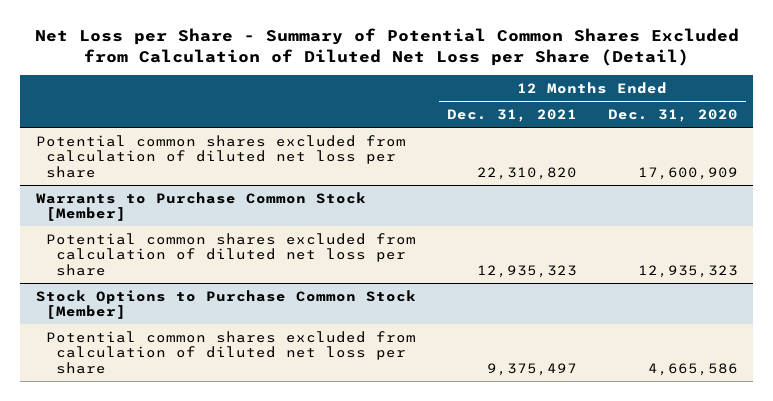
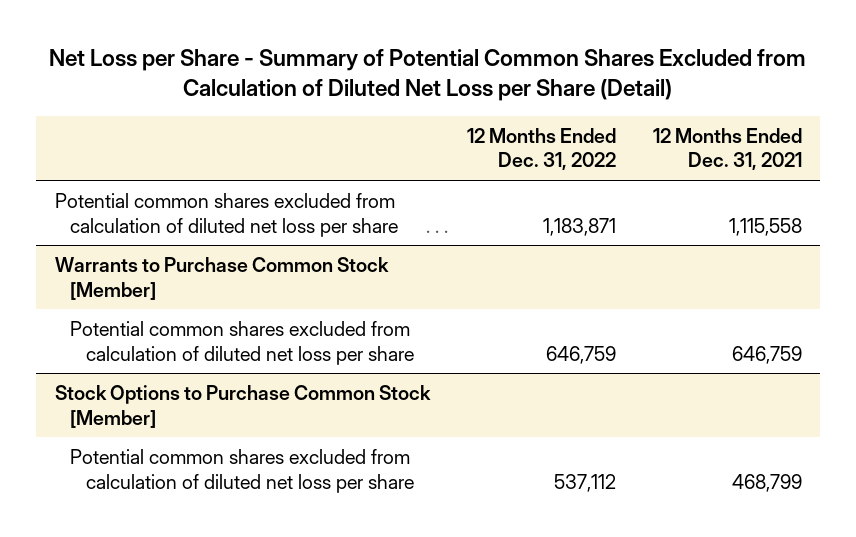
[607,108,738,122] Dec. 31, 2020 -> none
none -> [466,127,616,171] 12 Months Ended Dec. 31, 2022
[476,166,577,180] 22,310,820 -> [728,217,802,236] 1,115,558
[476,264,577,278] 12,935,323 -> [731,345,802,364] 646,759
[486,362,577,376] 9,375,497 -> [731,473,802,492] 468,799

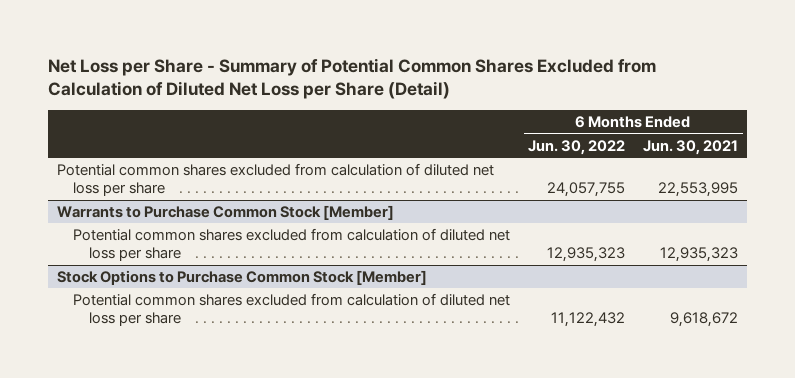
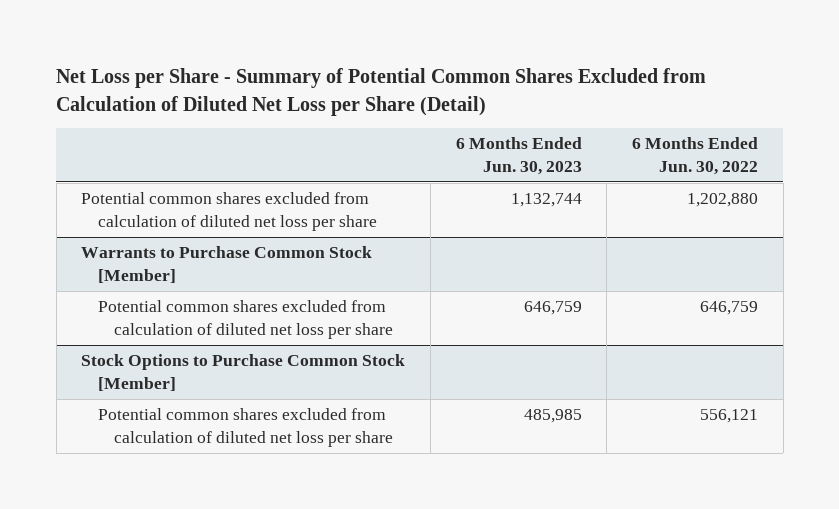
[643,139,739,155] Jun. 30, 2021 -> none
none -> [455,137,582,175] 6 Months Ended Jun. 30, 2023
[547,182,626,198] 24,057,755 -> [687,193,759,208] 1,202,880
[547,247,626,263] 12,935,323 -> [700,301,759,316] 646,759
[551,312,626,328] 11,122,432 -> [700,409,759,424] 556,121

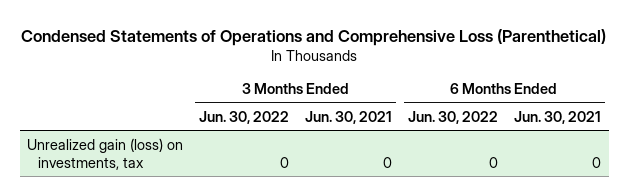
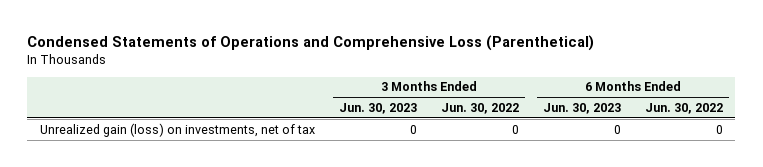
[305,110,393,124] Jun. 30, 2021 -> none
[513,110,601,124] Jun. 30, 2021 -> none
none -> [338,103,417,115] Jun. 30, 2023
none -> [543,103,622,115] Jun. 30, 2023
[27,137,184,170] Unrealized gain (loss) on investments, tax -> [39,122,315,137] Unrealized gain (loss) on investments, net of tax

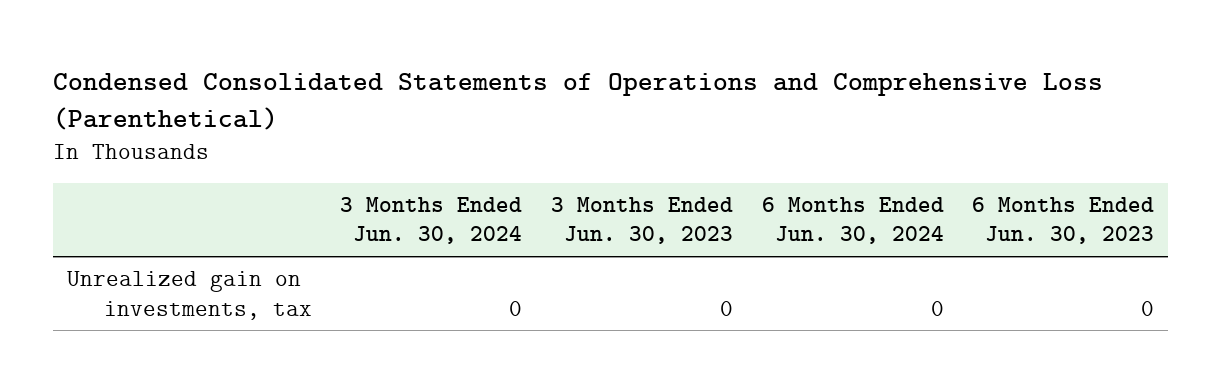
[27,35,595,52] Condensed Statements of Operations and Comprehensive Loss (Parenthetical) -> [53,73,1104,130] Condensed Consolidated Statements of Operations and Comprehensive Loss (Parenthetical)
[440,103,519,115] Jun. 30, 2022 -> none
[645,103,724,115] Jun. 30, 2022 -> none
none -> [340,196,523,245] 3 Months Ended Jun. 30, 2024
none -> [761,196,944,245] 6 Months Ended Jun. 30, 2024
[39,122,315,137] Unrealized gain (loss) on investments, net of tax -> [67,271,312,320] Unrealized gain on investments, tax

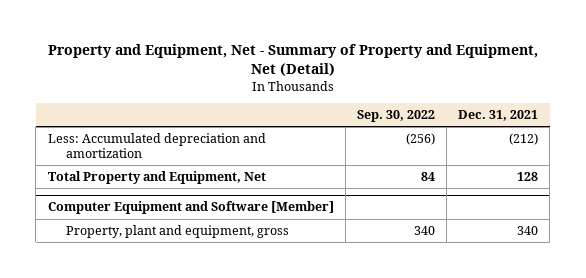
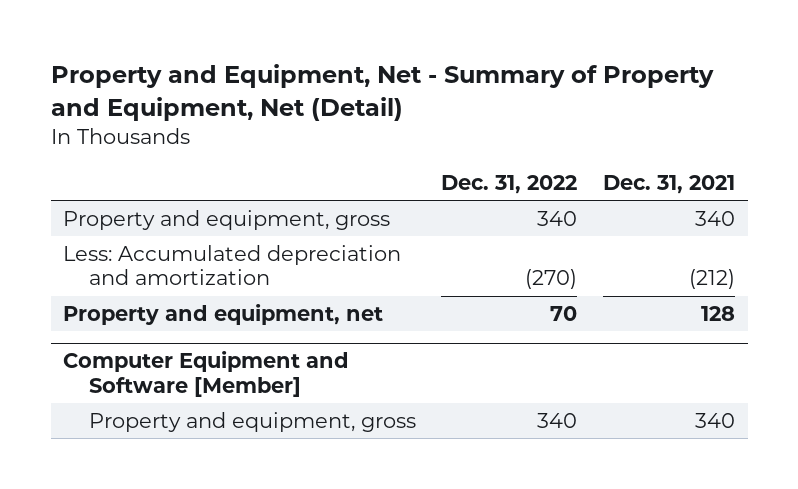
[356,110,435,123] Sep. 30, 2022 -> none
none -> [441,174,578,194] Dec. 31, 2022
none -> [63,209,391,230] Property and equipment, gross
[47,171,266,185] Total Property and Equipment, Net -> [63,303,384,325] Property and equipment, net
[66,225,290,239] Property, plant and equipment, gross -> [88,411,416,432] Property and equipment, gross

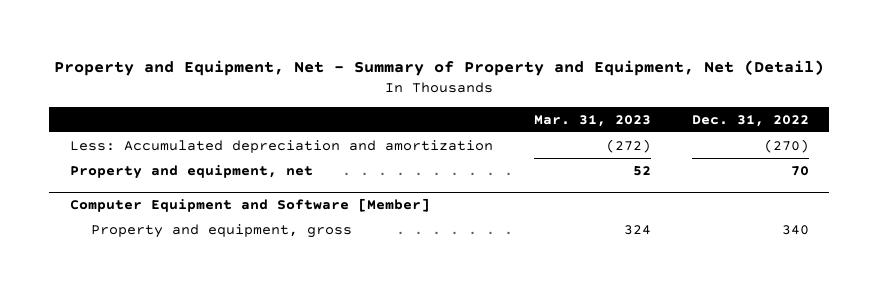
[602,174,735,194] Dec. 31, 2021 -> none
none -> [533,114,651,127] Mar. 31, 2023
[63,209,391,230] Property and equipment, gross -> none

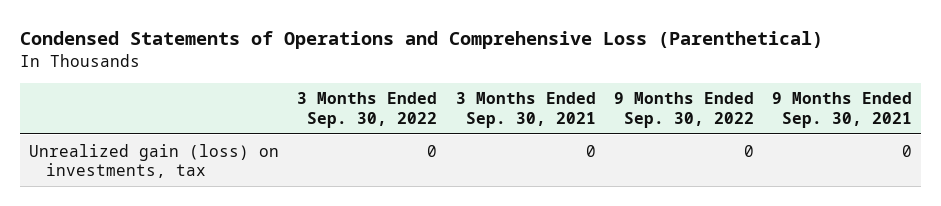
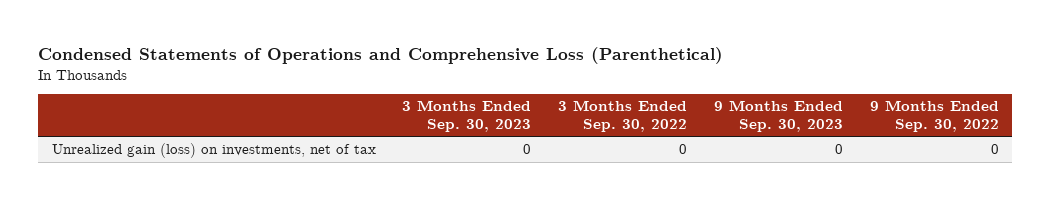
[455,92,596,128] 3 Months Ended Sep. 30, 2021 -> none
[771,92,912,128] 9 Months Ended Sep. 30, 2021 -> none
none -> [402,99,532,132] 3 Months Ended Sep. 30, 2023
none -> [714,99,844,132] 9 Months Ended Sep. 30, 2023
[29,143,280,178] Unrealized gain (loss) on investments, tax -> [51,143,376,159] Unrealized gain (loss) on investments, net of tax

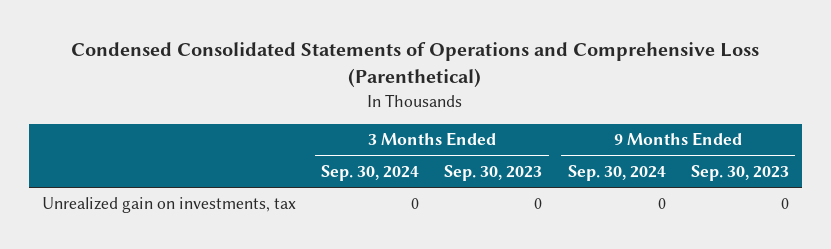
[38,47,724,65] Condensed Statements of Operations and Comprehensive Loss (Parenthetical) -> [71,42,760,89] Condensed Consolidated Statements of Operations and Comprehensive Loss (Parenthetical)
[558,99,688,132] 3 Months Ended Sep. 30, 2022 -> none
[869,99,999,132] 9 Months Ended Sep. 30, 2022 -> none
none -> [321,165,420,182] Sep. 30, 2024
none -> [567,165,666,182] Sep. 30, 2024
[51,143,376,159] Unrealized gain (loss) on investments, net of tax -> [41,197,296,214] Unrealized gain on investments, tax

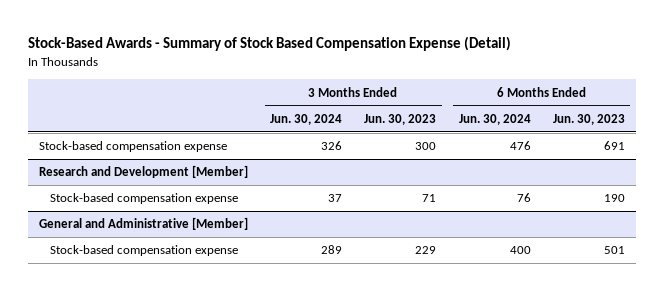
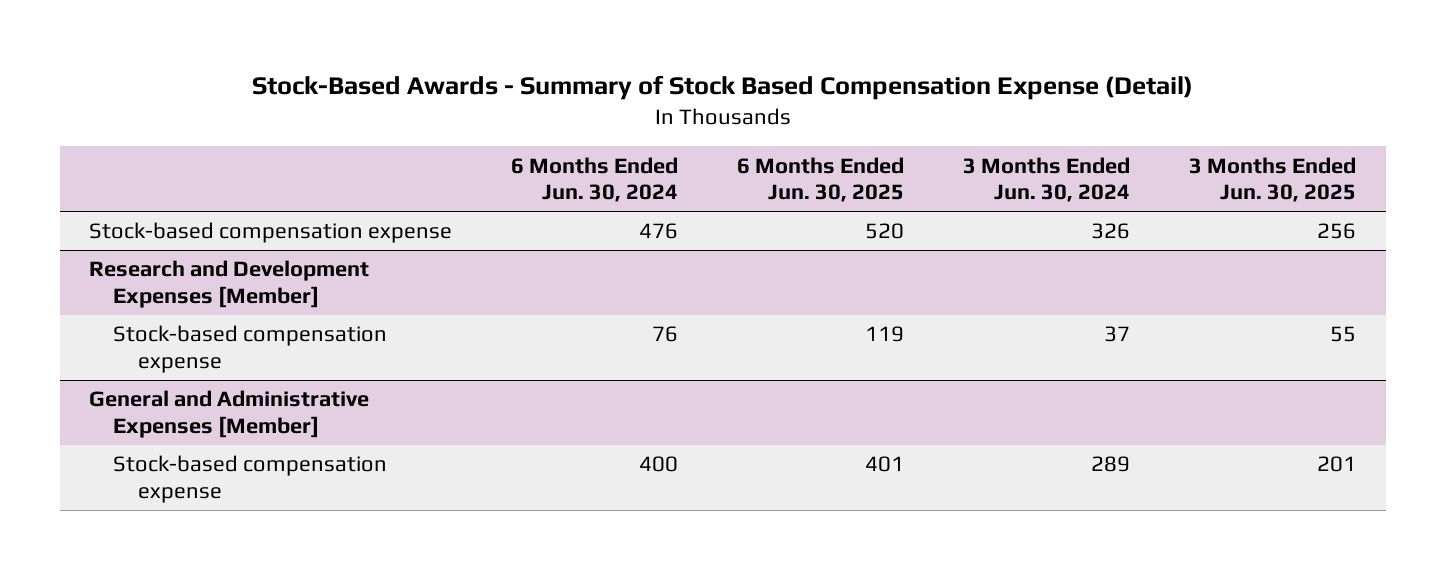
[364,113,437,125] Jun. 30, 2023 -> none
[552,113,625,125] Jun. 30, 2023 -> none
none -> [737,156,905,203] 6 Months Ended Jun. 30, 2025
none -> [1189,156,1357,203] 3 Months Ended Jun. 30, 2025
[39,165,249,179] Research and Development [Member] -> [89,260,370,309] Research and Development Expenses [Member]
[39,217,249,231] General and Administrative [Member] -> [89,390,370,439] General and Administrative Expenses [Member]

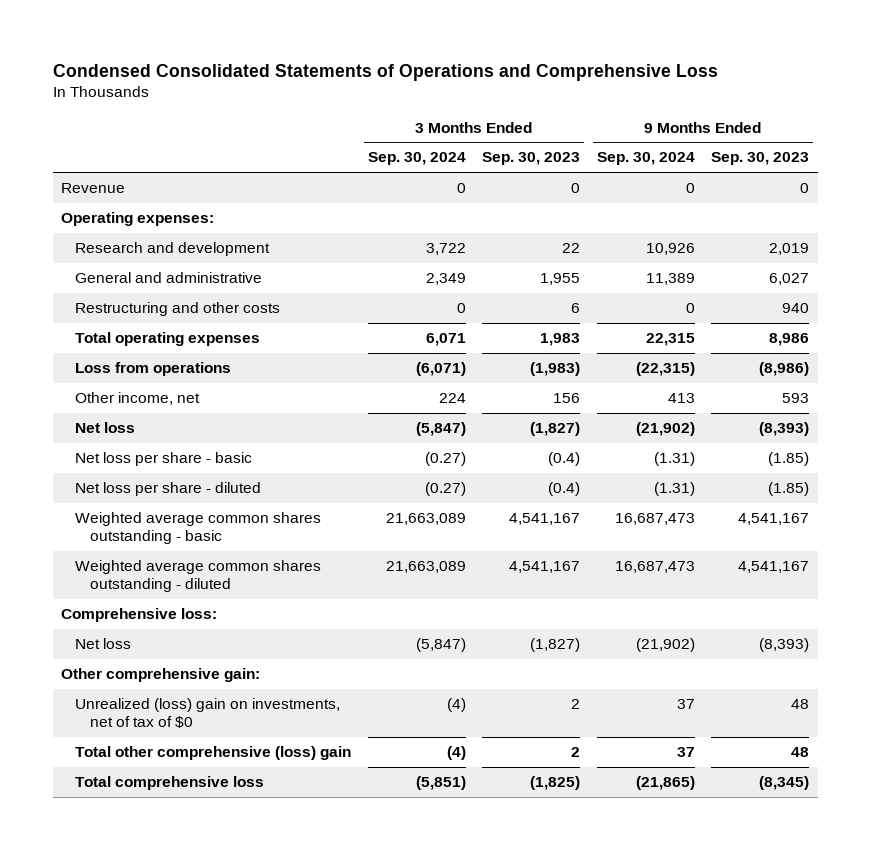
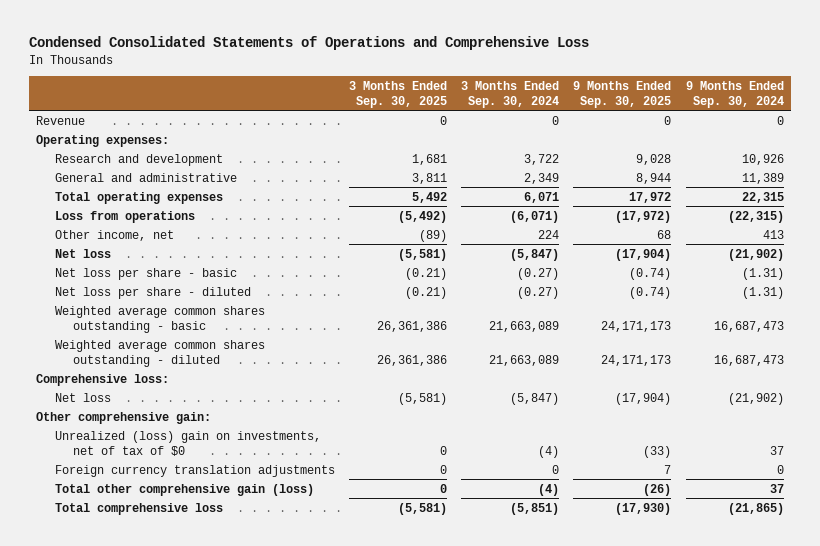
[482,152,581,166] Sep. 30, 2023 -> none
[711,152,810,166] Sep. 30, 2023 -> none
none -> [348,80,447,108] 3 Months Ended Sep. 30, 2025
none -> [573,80,672,108] 9 Months Ended Sep. 30, 2025
[75,302,281,317] Restructuring and other costs -> none
none -> [54,464,335,477] Foreign currency translation adjustments
[75,746,352,761] Total other comprehensive (loss) gain -> [54,483,314,496] Total other comprehensive gain (loss)

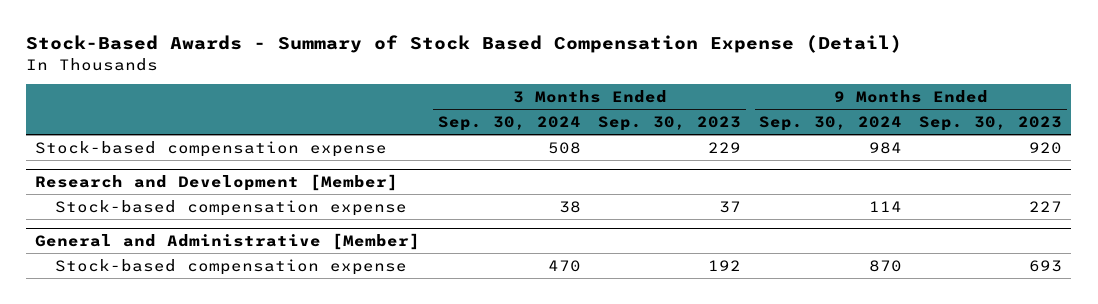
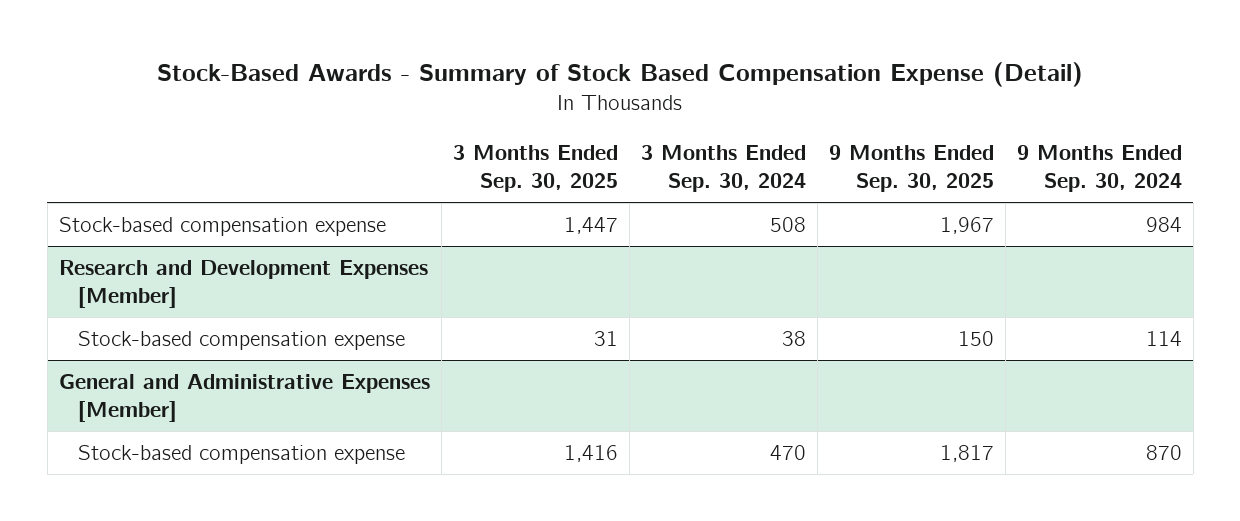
[598,115,742,131] Sep. 30, 2023 -> none
[919,115,1063,131] Sep. 30, 2023 -> none
none -> [452,145,618,193] 3 Months Ended Sep. 30, 2025
none -> [828,145,994,193] 9 Months Ended Sep. 30, 2025
[35,173,399,191] Research and Development [Member] -> [58,259,428,308] Research and Development Expenses [Member]
[35,232,421,250] General and Administrative [Member] -> [58,373,430,422] General and Administrative Expenses [Member]

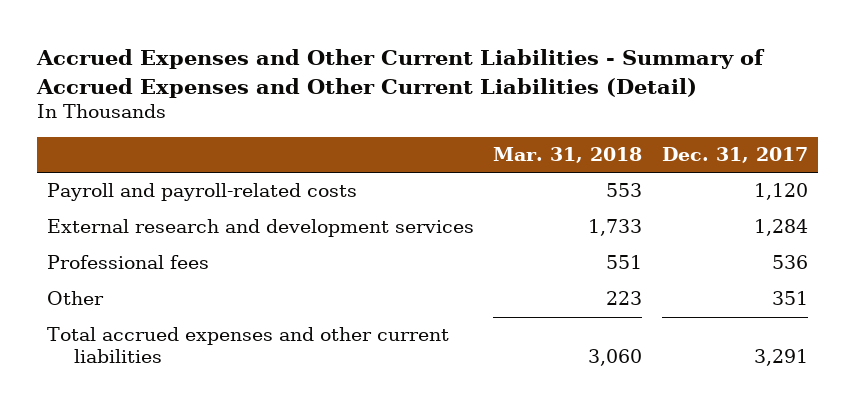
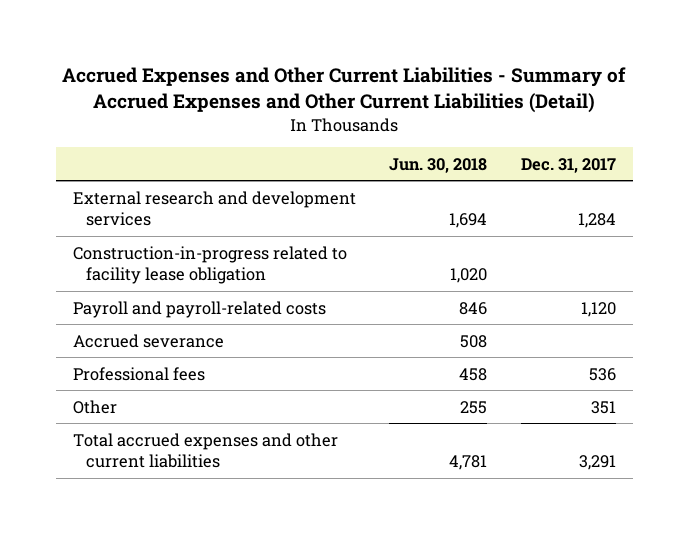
[493,147,643,164] Mar. 31, 2018 -> none
none -> [389,157,488,173] Jun. 30, 2018
none -> [72,245,347,285] Construction-in-progress related to facility lease obligation
[46,183,357,202] Payroll and payroll-related costs -> [72,300,326,318] Payroll and payroll-related costs
none -> [72,333,224,348] Accrued severance

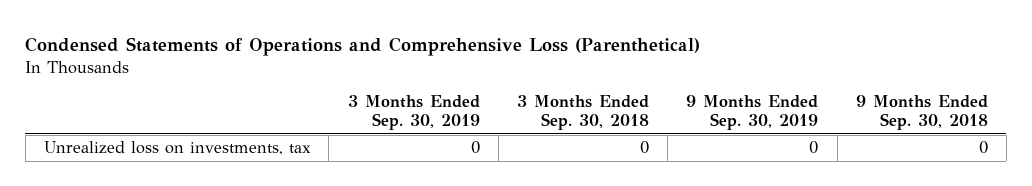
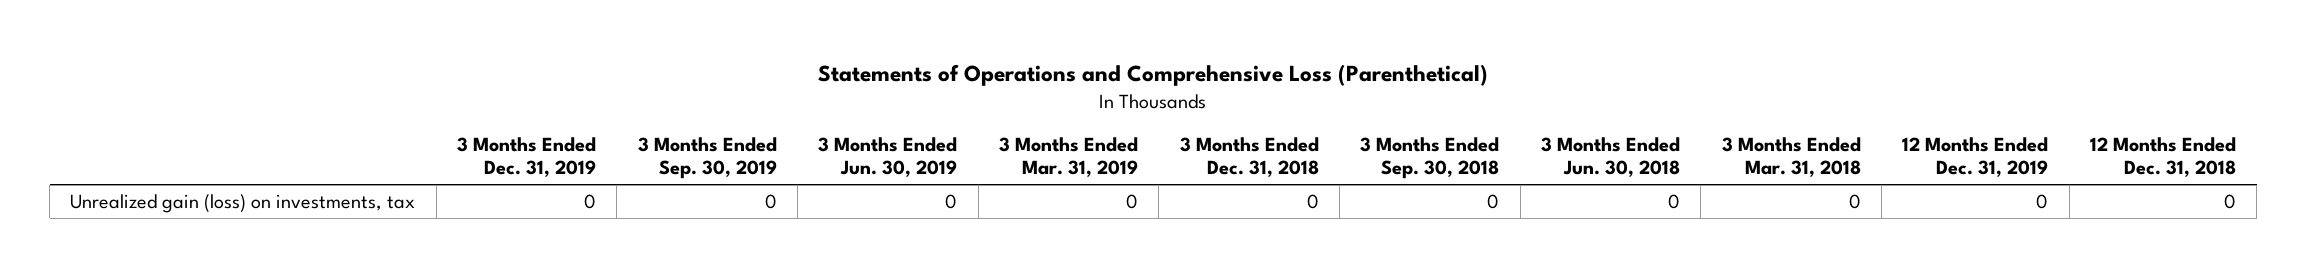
[25,36,701,56] Condensed Statements of Operations and Comprehensive Loss (Parenthetical) -> [818,63,1489,86] Statements of Operations and Comprehensive Loss (Parenthetical)
[686,95,819,131] 9 Months Ended Sep. 30, 2019 -> none
[855,95,988,131] 9 Months Ended Sep. 30, 2018 -> none
none -> [457,136,597,178] 3 Months Ended Dec. 31, 2019
none -> [818,136,958,178] 3 Months Ended Jun. 30, 2019
none -> [998,136,1138,178] 3 Months Ended Mar. 31, 2019
none -> [1179,136,1319,178] 3 Months Ended Dec. 31, 2018
none -> [1540,136,1680,178] 3 Months Ended Jun. 30, 2018
none -> [1721,136,1861,178] 3 Months Ended Mar. 31, 2018
none -> [1902,136,2049,178] 12 Months Ended Dec. 31, 2019
none -> [2089,136,2236,178] 12 Months Ended Dec. 31, 2018
[44,141,312,156] Unrealized loss on investments, tax -> [70,194,416,214] Unrealized gain (loss) on investments, tax

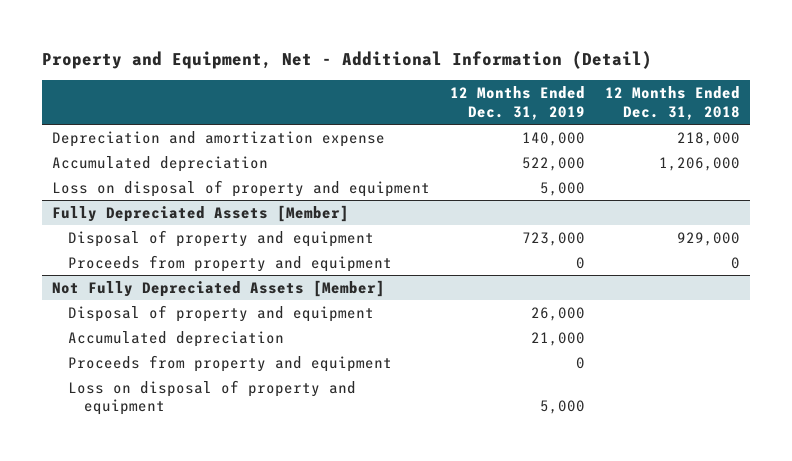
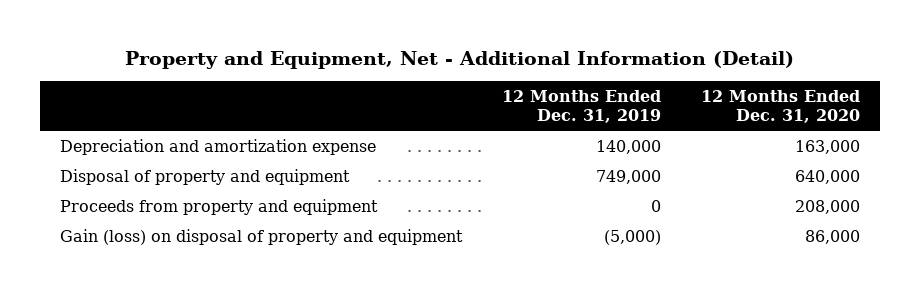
[604,86,740,120] 12 Months Ended Dec. 31, 2018 -> none
none -> [701,89,861,124] 12 Months Ended Dec. 31, 2020
[52,155,269,172] Accumulated depreciation -> none
[52,179,431,197] Loss on disposal of property and equipment -> none
[52,204,350,222] Fully Depreciated Assets [Member] -> none
[68,254,393,272] Proceeds from property and equipment -> none
[52,279,386,297] Not Fully Depreciated Assets [Member] -> none
[68,304,375,322] Disposal of property and equipment -> none
[68,330,285,347] Accumulated depreciation -> none
[522,231,586,246] 723,000 -> [596,169,662,184] 749,000
[68,379,357,416] Loss on disposal of property and equipment -> [60,228,464,245] Gain (loss) on disposal of property and equipment
[540,400,586,415] 5,000 -> [604,229,662,245] (5,000)

